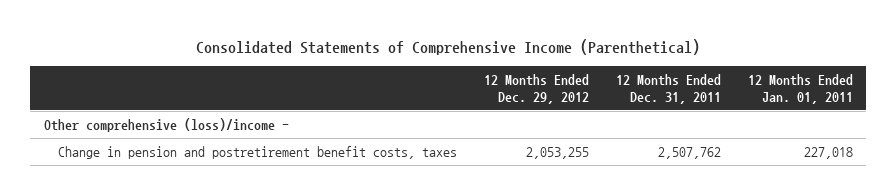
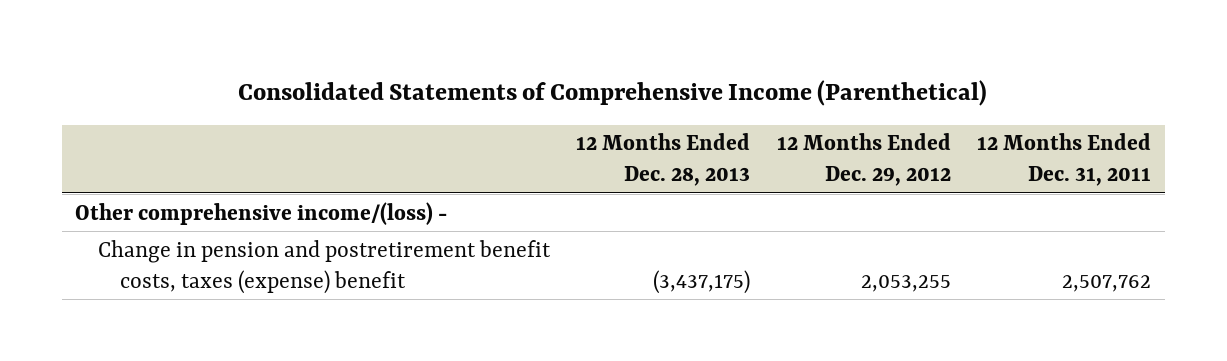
[747,73,853,104] 12 Months Ended Jan. 01, 2011 -> none
none -> [576,133,751,187] 12 Months Ended Dec. 28, 2013
[43,117,289,132] Other comprehensive (loss)/income - -> [75,201,448,225] Other comprehensive income/(loss) -
[57,145,457,159] Change in pension and postretirement benefit costs, taxes -> [97,239,551,294] Change in pension and postretirement benefit costs, taxes (expense) benefit

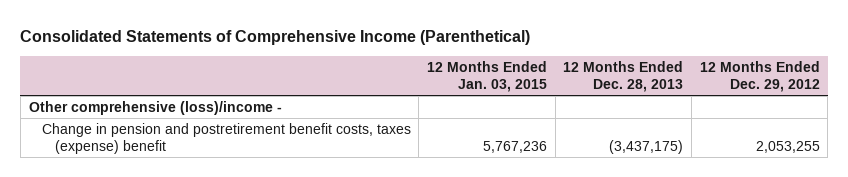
[977,133,1152,187] 12 Months Ended Dec. 31, 2011 -> none
none -> [427,61,548,93] 12 Months Ended Jan. 03, 2015
[75,201,448,225] Other comprehensive income/(loss) - -> [28,100,282,115] Other comprehensive (loss)/income -

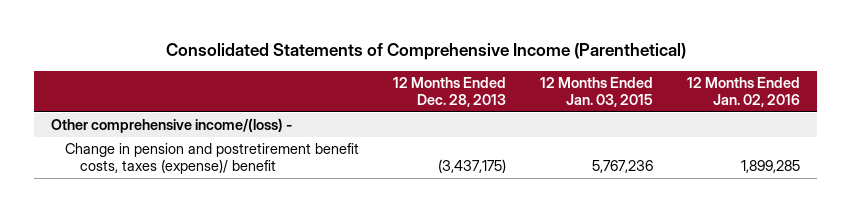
[699,61,820,93] 12 Months Ended Dec. 29, 2012 -> none
none -> [687,77,801,108] 12 Months Ended Jan. 02, 2016
[28,100,282,115] Other comprehensive (loss)/income - -> [50,118,292,134] Other comprehensive income/(loss) -
[41,122,411,154] Change in pension and postretirement benefit costs, taxes (expense) benefit -> [65,143,360,175] Change in pension and postretirement benefit costs, taxes (expense)/ benefit

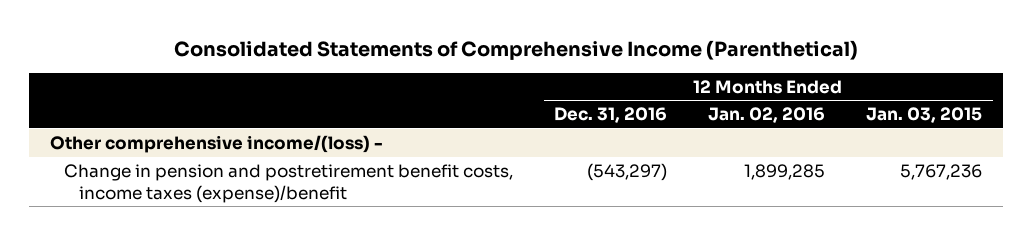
[393,77,507,108] 12 Months Ended Dec. 28, 2013 -> none
none -> [554,107,668,124] Dec. 31, 2016
[65,143,360,175] Change in pension and postretirement benefit costs, taxes (expense)/ benefit -> [64,163,514,203] Change in pension and postretirement benefit costs, income taxes (expense)/benefit

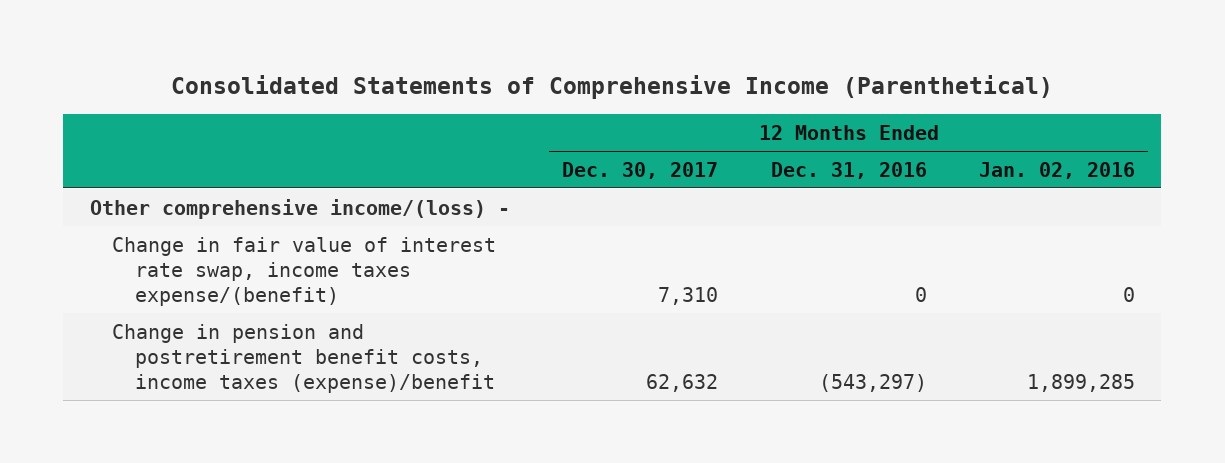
[866,107,983,124] Jan. 03, 2015 -> none
none -> [562,161,719,179] Dec. 30, 2017
none -> [112,236,497,307] Change in fair value of interest rate swap, income taxes expense/(benefit)

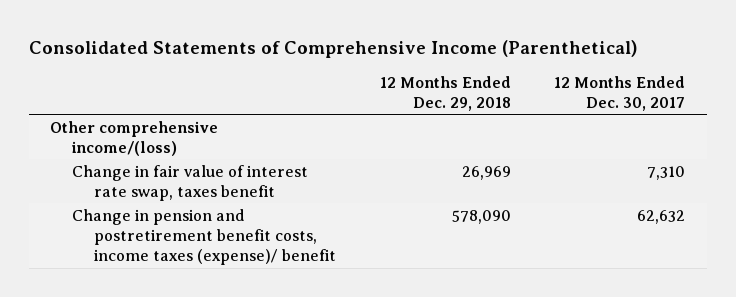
[770,161,927,179] Dec. 31, 2016 -> none
[979,161,1136,179] Jan. 02, 2016 -> none
none -> [379,75,511,111] 12 Months Ended Dec. 29, 2018
[89,198,510,219] Other comprehensive income/(loss) - -> [50,120,219,156] Other comprehensive income/(loss)
[112,236,497,307] Change in fair value of interest rate swap, income taxes expense/(benefit) -> [72,164,309,201] Change in fair value of interest rate swap, taxes benefit
[112,323,495,394] Change in pension and postretirement benefit costs, income taxes (expense)/benefit -> [72,208,337,266] Change in pension and postretirement benefit costs, income taxes (expense)/ benefit

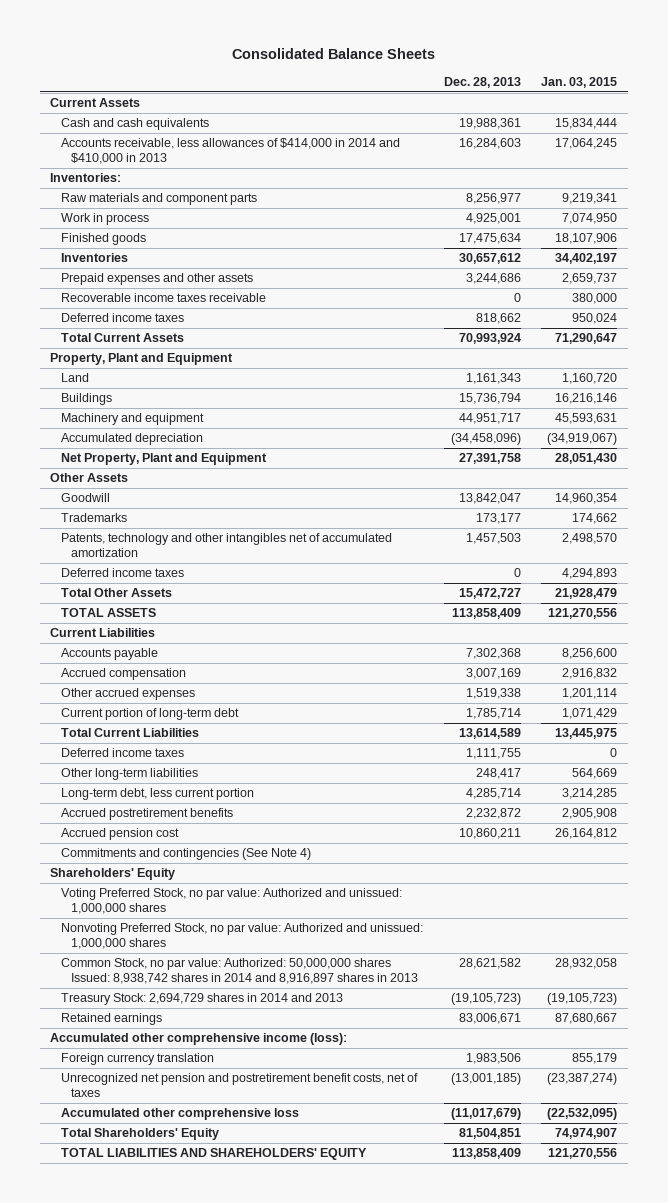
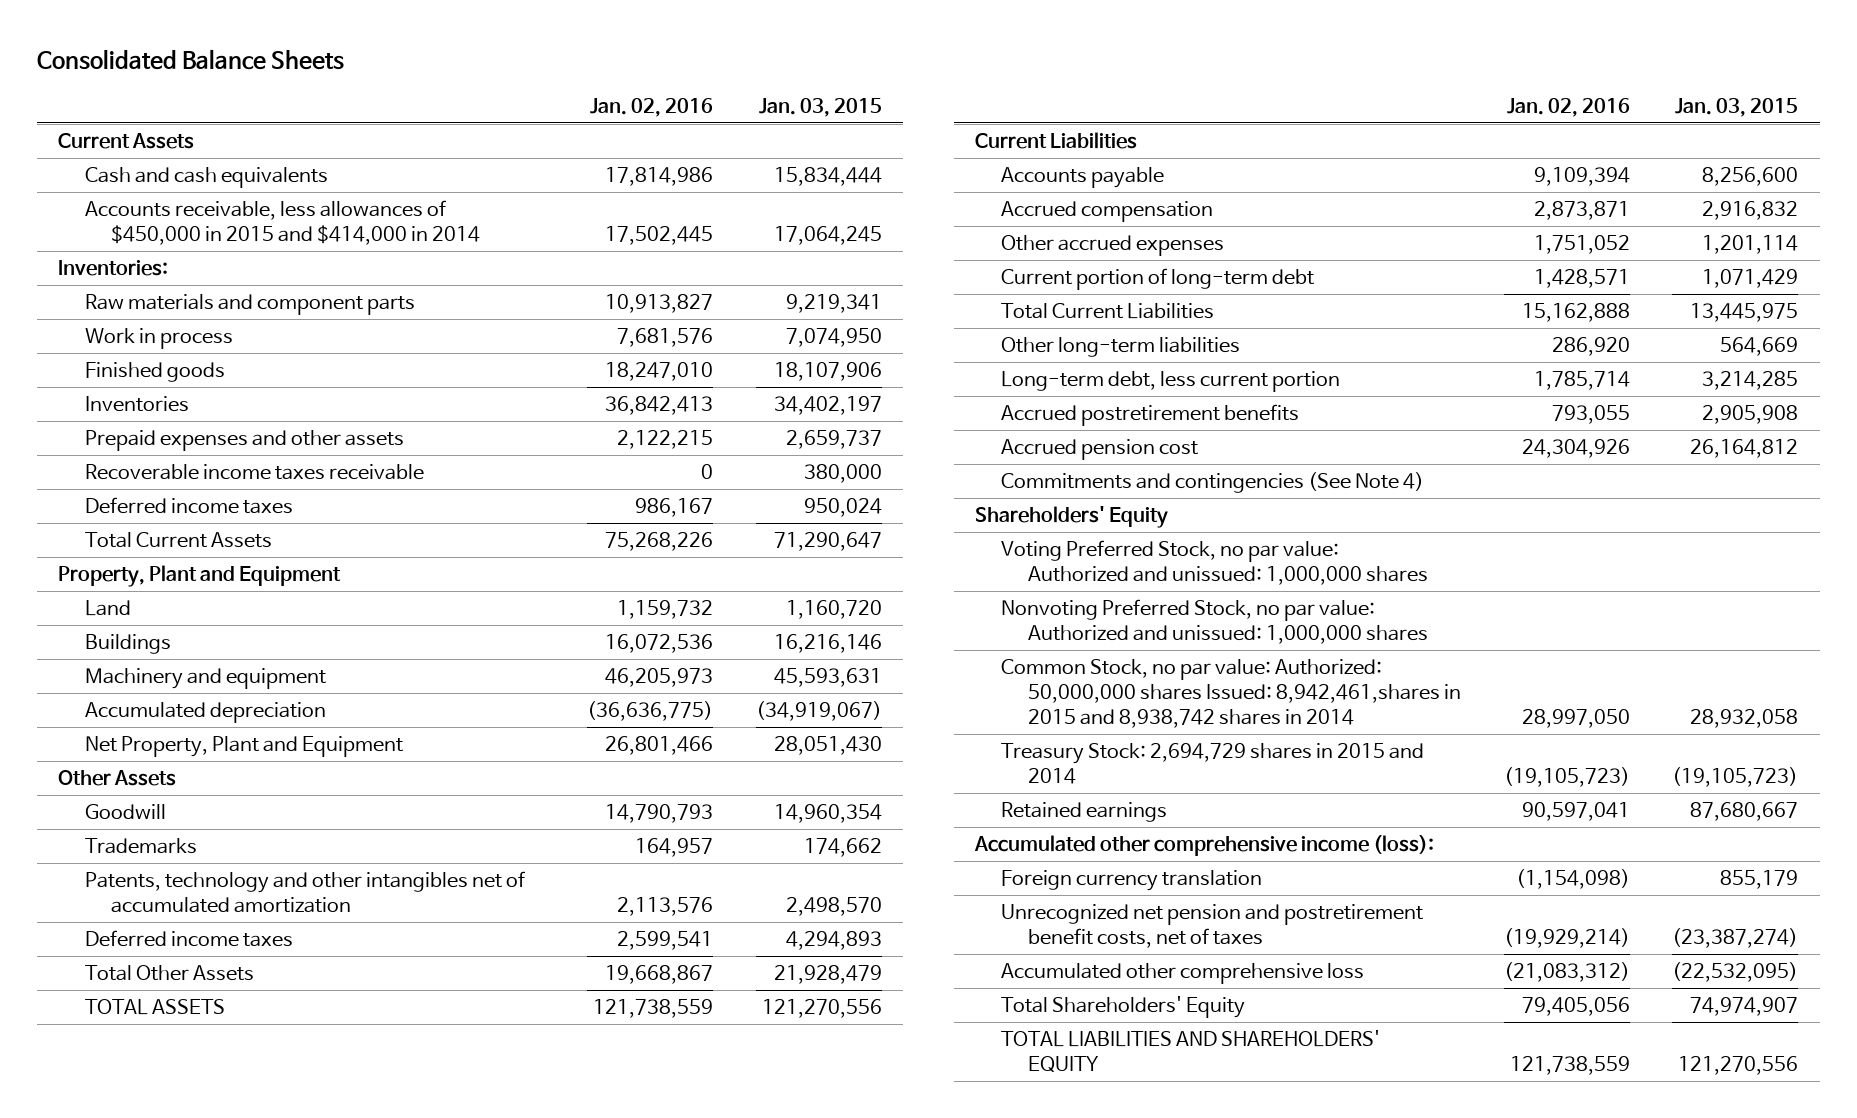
[443,77,521,89] Dec. 28, 2013 -> none
none -> [590,97,714,117] Jan. 02, 2016
[60,138,400,165] Accounts receivable, less allowances of $414,000 in 2014 and $410,000 in 2013 -> [84,200,481,246] Accounts receivable, less allowances of $450,000 in 2015 and $414,000 in 2014
[60,748,184,758] Deferred income taxes -> none
[60,958,418,985] Common Stock, no par value: Authorized: 50,000,000 shares Issued: 8,938,742 shares in 2014 and 8,916,897 shares in 2013 -> [1001,659,1461,729] Common Stock, no par value: Authorized: 50,000,000 shares Issued: 8,942,461,shares in 2015 and 8,938,742 shares in 2014
[60,993,343,1006] Treasury Stock: 2,694,729 shares in 2014 and 2013 -> [1001,743,1425,785] Treasury Stock: 2,694,729 shares in 2015 and 2014

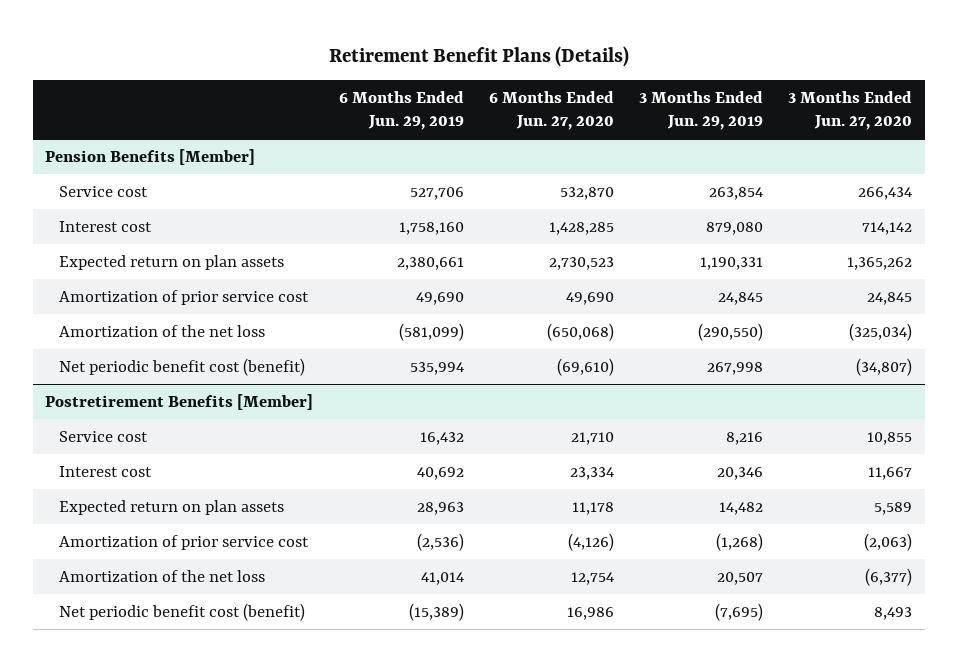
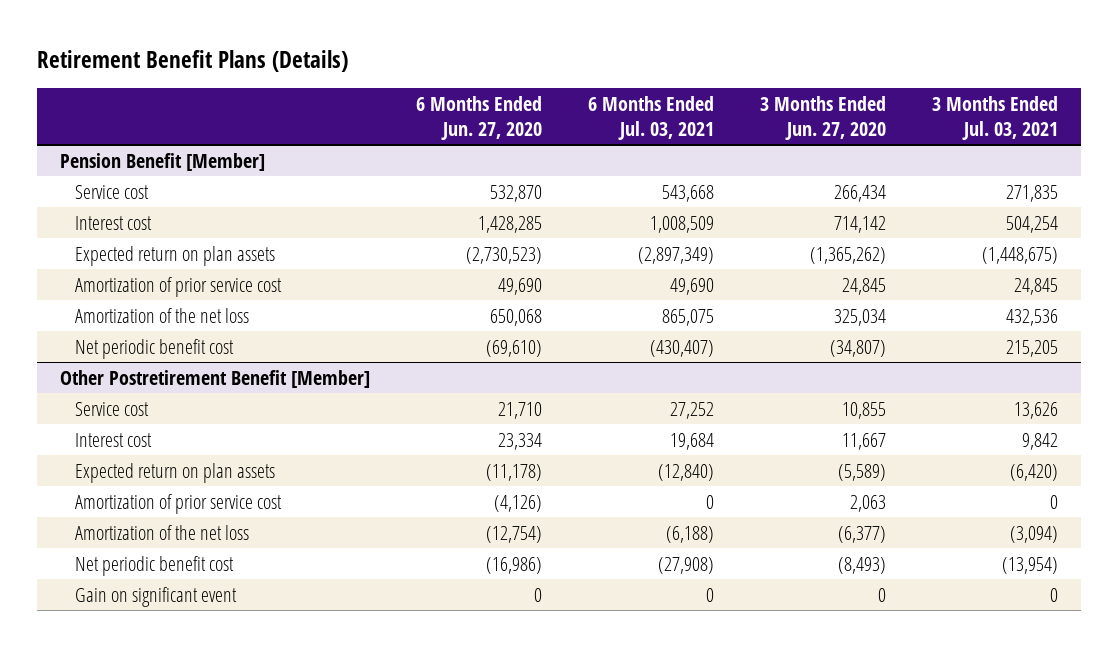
[338,91,464,130] 6 Months Ended Jun. 29, 2019 -> none
[638,91,763,130] 3 Months Ended Jun. 29, 2019 -> none
none -> [587,96,714,140] 6 Months Ended Jul. 03, 2021
none -> [931,96,1058,140] 3 Months Ended Jul. 03, 2021
[45,148,256,165] Pension Benefits [Member] -> [59,152,265,171] Pension Benefit [Member]
[548,256,614,270] 2,730,523 -> [465,246,542,264] (2,730,523)
[847,256,913,270] 1,365,262 -> [809,246,886,264] (1,365,262)
[546,322,614,341] (650,068) -> [489,308,542,326] 650,068
[849,322,913,341] (325,034) -> [833,308,886,326] 325,034
[58,357,305,376] Net periodic benefit cost (benefit) -> [74,338,234,359] Net periodic benefit cost
[45,393,314,410] Postretirement Benefits [Member] -> [59,369,370,388] Other Postretirement Benefit [Member]
[571,501,614,515] 11,178 -> [485,463,542,481] (11,178)
[874,501,913,515] 5,589 -> [837,463,886,481] (5,589)
[864,532,913,551] (2,063) -> [849,494,886,512] 2,063
[570,571,614,585] 12,754 -> [485,525,542,543] (12,754)
[58,602,305,621] Net periodic benefit cost (benefit) -> [74,555,234,576] Net periodic benefit cost
[566,606,614,620] 16,986 -> [485,556,542,574] (16,986)
[874,606,913,620] 8,493 -> [837,556,886,574] (8,493)
none -> [74,586,237,607] Gain on significant event

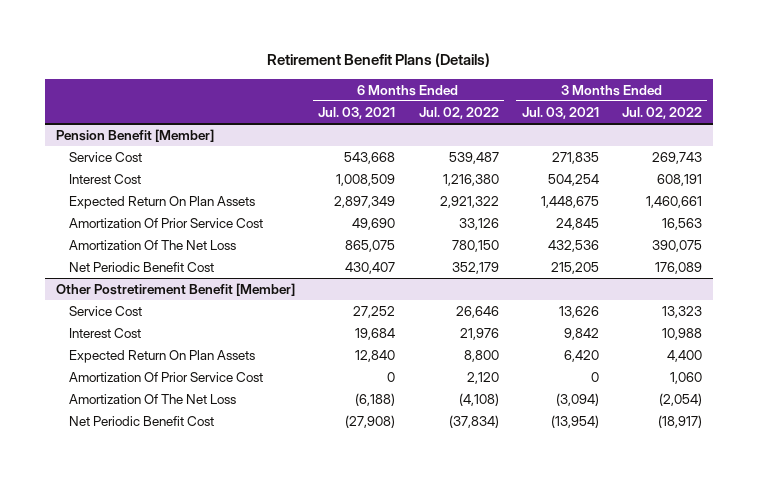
[415,96,542,140] 6 Months Ended Jun. 27, 2020 -> none
[759,96,886,140] 3 Months Ended Jun. 27, 2020 -> none
none -> [418,106,499,119] Jul. 02, 2022
none -> [621,106,702,119] Jul. 02, 2022
[74,184,149,199] Service cost -> [69,151,143,162] Service Cost
[74,215,152,230] Interest cost -> [69,173,142,184] Interest Cost
[74,245,275,266] Expected return on plan assets -> [69,195,256,209] Expected Return On Plan Assets
[637,246,714,264] (2,897,349) -> [334,195,396,208] 2,897,349
[981,246,1058,264] (1,448,675) -> [540,195,599,208] 1,448,675
[74,276,282,297] Amortization of prior service cost -> [69,217,264,228] Amortization Of Prior Service Cost
[74,307,249,323] Amortization of the net loss -> [69,239,237,250] Amortization Of The Net Loss
[74,338,234,359] Net periodic benefit cost -> [69,261,215,272] Net Periodic Benefit Cost
[649,339,714,357] (430,407) -> [345,261,396,274] 430,407
[74,586,237,607] Gain on significant event -> none
[74,401,149,416] Service cost -> [69,305,143,316] Service Cost
[74,432,152,447] Interest cost -> [69,327,142,338] Interest Cost
[74,462,275,483] Expected return on plan assets -> [69,349,256,363] Expected Return On Plan Assets
[657,463,714,481] (12,840) -> [355,349,396,362] 12,840
[1009,463,1058,481] (6,420) -> [563,349,599,362] 6,420
[74,493,282,514] Amortization of prior service cost -> [69,371,264,382] Amortization Of Prior Service Cost
[74,524,249,540] Amortization of the net loss -> [69,393,237,404] Amortization Of The Net Loss
[74,555,234,576] Net periodic benefit cost -> [69,415,215,426] Net Periodic Benefit Cost

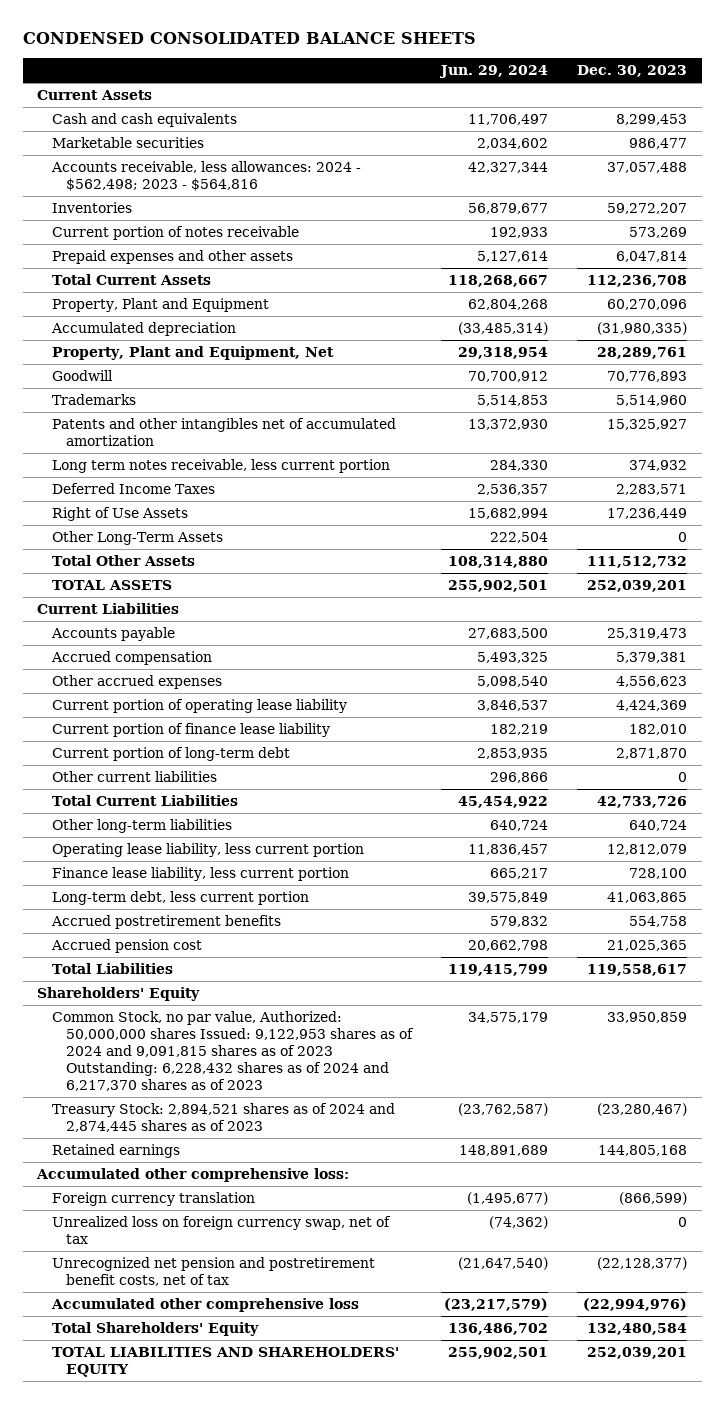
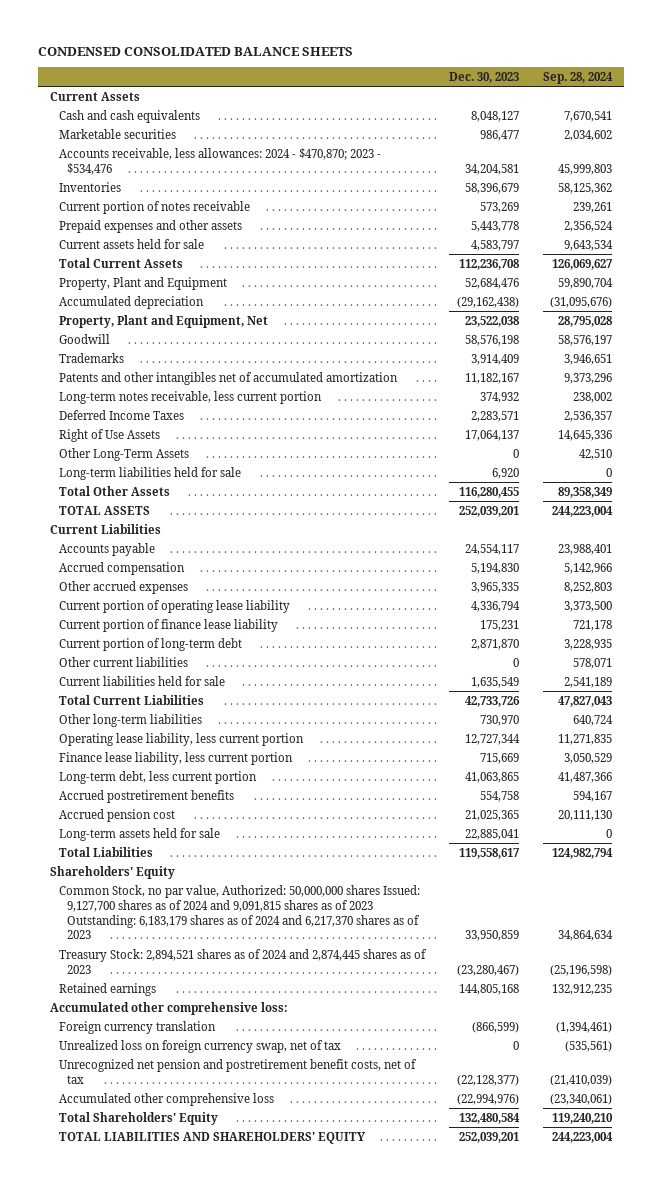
[439,65,549,79] Jun. 29, 2024 -> none
none -> [543,71,614,84] Sep. 28, 2024
[616,114,688,126] 8,299,453 -> [470,110,519,122] 8,048,127
[50,161,361,192] Accounts receivable, less allowances: 2024 - $562,498; 2023 - $564,816 -> [58,147,381,175] Accounts receivable, less allowances: 2024 - $470,870; 2023 - $534,476
[607,162,688,174] 37,057,488 -> [464,163,519,175] 34,204,581
[607,203,688,215] 59,272,207 -> [464,182,519,194] 58,396,679
[616,251,688,263] 6,047,814 -> [470,220,519,232] 5,443,778
none -> [58,238,204,249] Current assets held for sale
[607,299,688,311] 60,270,096 -> [464,277,519,289] 52,684,476
[597,322,688,336] (31,980,335) -> [456,296,519,308] (29,162,438)
[597,347,688,360] 28,289,761 -> [464,315,520,327] 23,522,038
[607,371,688,383] 70,776,893 -> [464,334,519,346] 58,576,198
[616,395,688,407] 5,514,960 -> [470,353,519,365] 3,914,409
[607,419,688,431] 15,325,927 -> [464,372,519,384] 11,182,167
[51,459,390,474] Long term notes receivable, less current portion -> [58,390,322,404] Long-term notes receivable, less current portion
[607,508,688,520] 17,236,449 -> [464,429,519,441] 17,064,137
none -> [58,466,241,480] Long-term liabilities held for sale
[587,556,688,569] 111,512,732 -> [458,486,519,498] 116,280,455
[607,628,688,640] 25,319,473 -> [464,543,519,555] 24,554,117
[616,652,688,664] 5,379,381 -> [470,562,519,574] 5,194,830
[616,676,688,688] 4,556,623 -> [470,581,519,593] 3,965,335
[616,700,688,712] 4,424,369 -> [470,600,520,612] 4,336,794
[629,724,688,736] 182,010 -> [479,619,519,631] 175,231
none -> [58,675,225,686] Current liabilities held for sale
[629,820,688,832] 640,724 -> [479,714,519,726] 730,970
[607,844,688,856] 12,812,079 -> [464,733,520,745] 12,727,344
[629,868,688,880] 728,100 -> [479,752,519,764] 715,669
none -> [58,827,220,841] Long-term assets held for sale
[51,1011,414,1091] Common Stock, no par value, Authorized: 50,000,000 shares Issued: 9,122,953 shares as of 2024 and 9,091,815 shares as of 2023 Outstanding: 6,228,432 shares as of 2024 and 6,217,370 shares as of 2023 -> [58,884,421,940] Common Stock, no par value, Authorized: 50,000,000 shares Issued: 9,127,700 shares as of 2024 and 9,091,815 shares as of 2023 Outstanding: 6,183,179 shares as of 2024 and 6,217,370 shares as of 2023

